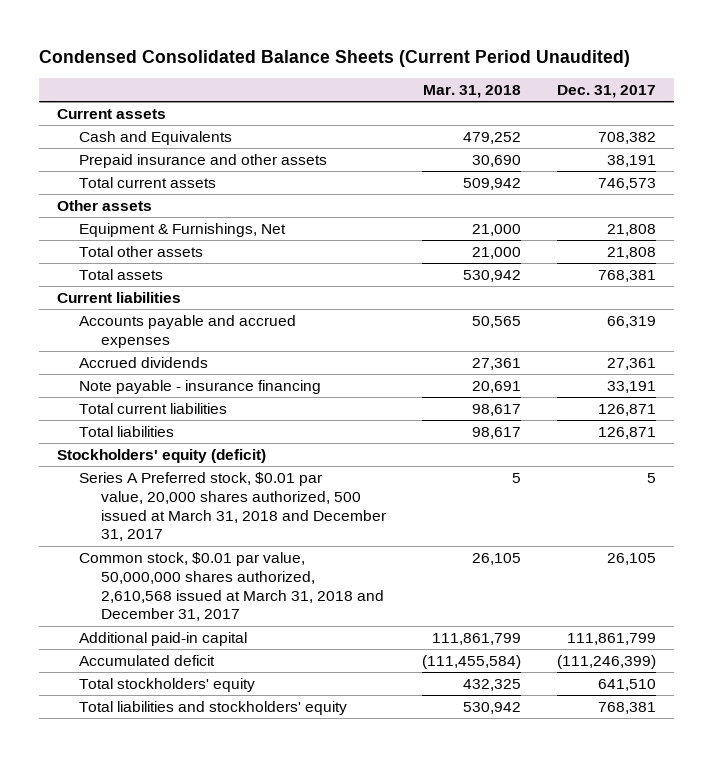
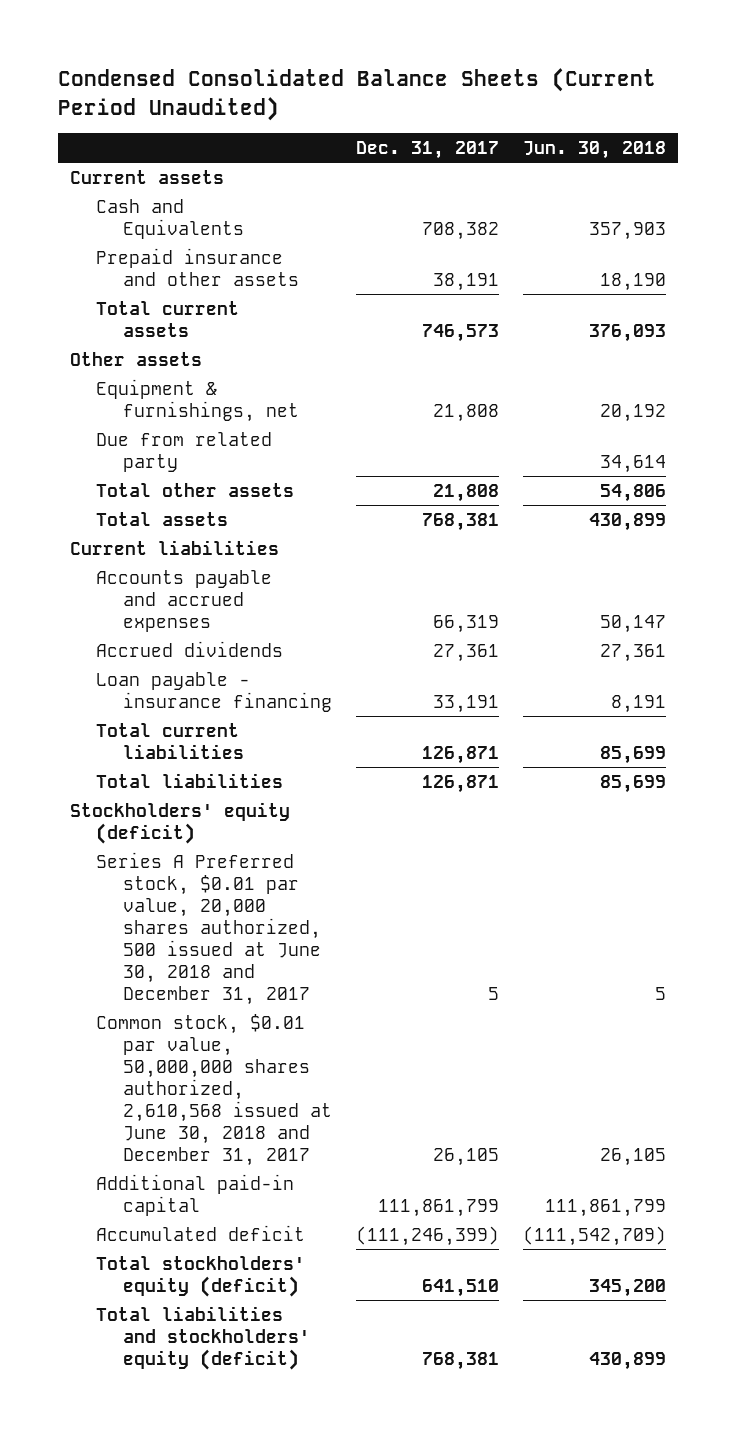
[422,85,521,99] Mar. 31, 2018 -> none
none -> [523,140,667,159] Jun. 30, 2018
[78,222,286,237] Equipment & Furnishings, Net -> [96,379,299,423] Equipment & furnishings, net
none -> [96,432,273,473] Due from related party
[78,379,321,394] Note payable - insurance financing -> [96,672,332,713] Loan payable - insurance financing
[78,471,387,542] Series A Preferred stock, $0.01 par value, 20,000 shares authorized, 500 issued at March 31, 2018 and December 31, 2017 -> [96,852,321,1006] Series A Preferred stock, $0.01 par value, 20,000 shares authorized, 500 issued at June 30, 2018 and December 31, 2017
[78,551,385,622] Common stock, $0.01 par value, 50,000,000 shares authorized, 2,610,568 issued at March 31, 2018 and December 31, 2017 -> [96,1014,332,1167] Common stock, $0.01 par value, 50,000,000 shares authorized, 2,610,568 issued at June 30, 2018 and December 31, 2017
[78,677,255,692] Total stockholders' equity -> [96,1256,306,1298] Total stockholders' equity (deficit)
[78,700,347,715] Total liabilities and stockholders' equity -> [96,1306,310,1371] Total liabilities and stockholders' equity (deficit)

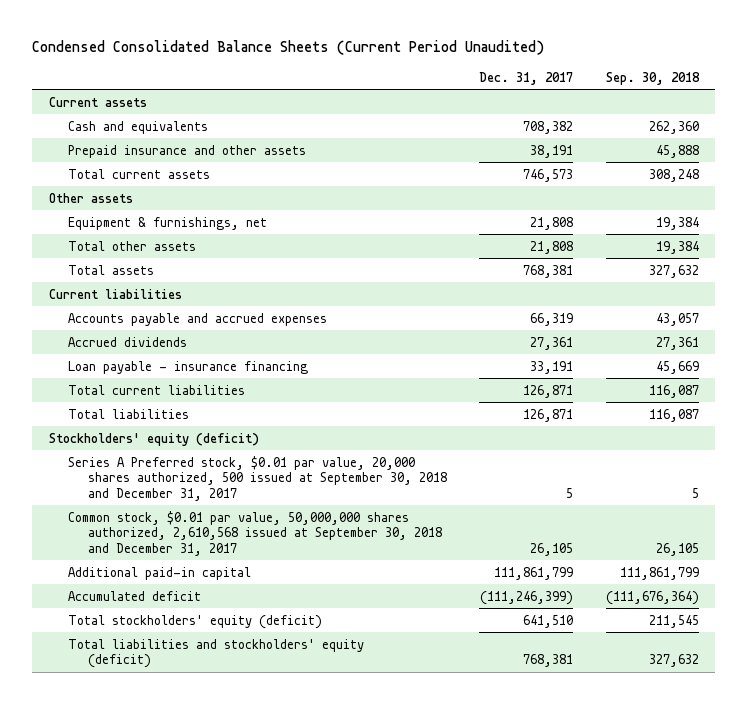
[523,140,667,159] Jun. 30, 2018 -> none
none -> [605,71,700,85] Sep. 30, 2018
[96,199,244,240] Cash and Equivalents -> [68,120,209,134] Cash and equivalents
[96,432,273,473] Due from related party -> none
[96,852,321,1006] Series A Preferred stock, $0.01 par value, 20,000 shares authorized, 500 issued at June 30, 2018 and December 31, 2017 -> [68,455,448,501] Series A Preferred stock, $0.01 par value, 20,000 shares authorized, 500 issued at September 30, 2018 and December 31, 2017
[96,1014,332,1167] Common stock, $0.01 par value, 50,000,000 shares authorized, 2,610,568 issued at June 30, 2018 and December 31, 2017 -> [68,510,443,556] Common stock, $0.01 par value, 50,000,000 shares authorized, 2,610,568 issued at September 30, 2018 and December 31, 2017

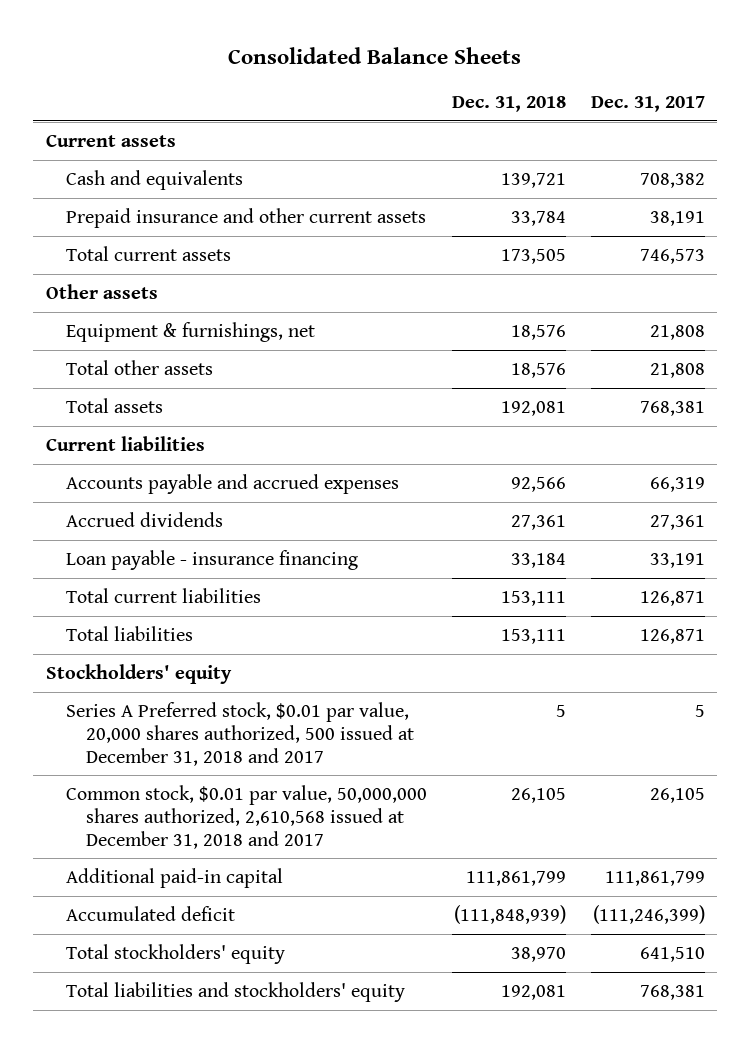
[32,40,545,56] Condensed Consolidated Balance Sheets (Current Period Unaudited) -> [228,46,522,64] Consolidated Balance Sheets
[605,71,700,85] Sep. 30, 2018 -> none
none -> [451,96,566,113] Dec. 31, 2018
[68,144,307,158] Prepaid insurance and other assets -> [65,207,426,228] Prepaid insurance and other current assets
[48,432,259,446] Stockholders' equity (deficit) -> [45,663,232,684] Stockholders' equity
[68,455,448,501] Series A Preferred stock, $0.01 par value, 20,000 shares authorized, 500 issued at September 30, 2018 and December 31, 2017 -> [65,701,415,766] Series A Preferred stock, $0.01 par value, 20,000 shares authorized, 500 issued at December 31, 2018 and 2017
[68,510,443,556] Common stock, $0.01 par value, 50,000,000 shares authorized, 2,610,568 issued at September 30, 2018 and December 31, 2017 -> [65,784,427,849] Common stock, $0.01 par value, 50,000,000 shares authorized, 2,610,568 issued at December 31, 2018 and 2017
[68,614,323,629] Total stockholders' equity (deficit) -> [65,943,285,964] Total stockholders' equity
[68,638,365,669] Total liabilities and stockholders' equity (deficit) -> [65,981,405,1002] Total liabilities and stockholders' equity

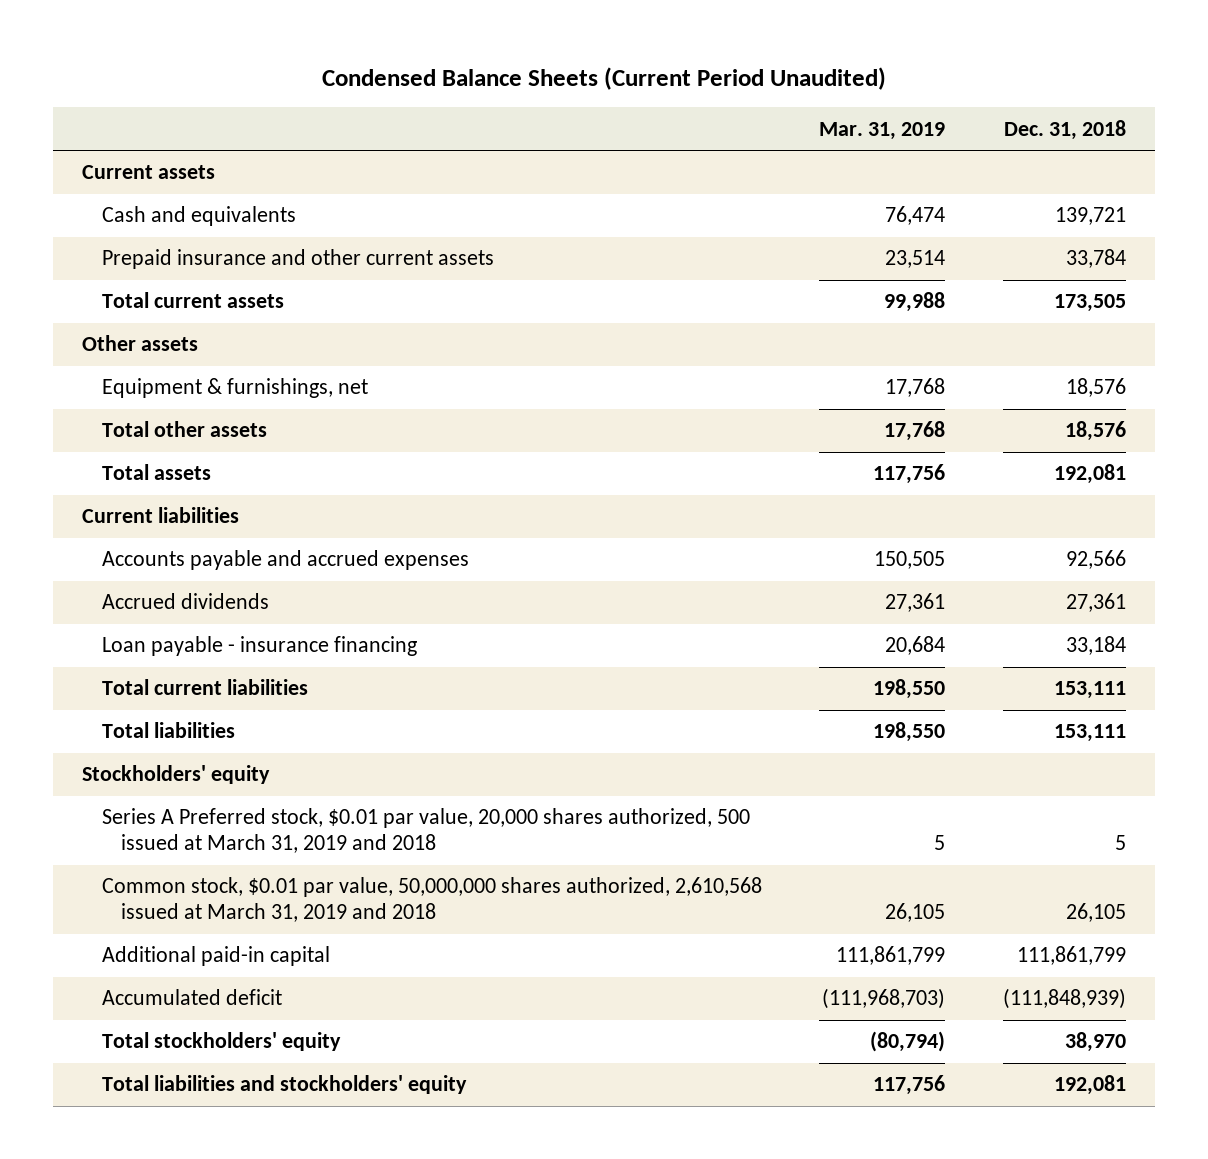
[228,46,522,64] Consolidated Balance Sheets -> [321,67,886,91] Condensed Balance Sheets (Current Period Unaudited)
[590,96,705,113] Dec. 31, 2017 -> none
none -> [819,121,946,140] Mar. 31, 2019
[65,701,415,766] Series A Preferred stock, $0.01 par value, 20,000 shares authorized, 500 issued at December 31, 2018 and 2017 -> [101,808,750,854] Series A Preferred stock, $0.01 par value, 20,000 shares authorized, 500 issued at March 31, 2019 and 2018
[65,784,427,849] Common stock, $0.01 par value, 50,000,000 shares authorized, 2,610,568 issued at December 31, 2018 and 2017 -> [101,877,762,923] Common stock, $0.01 par value, 50,000,000 shares authorized, 2,610,568 issued at March 31, 2019 and 2018

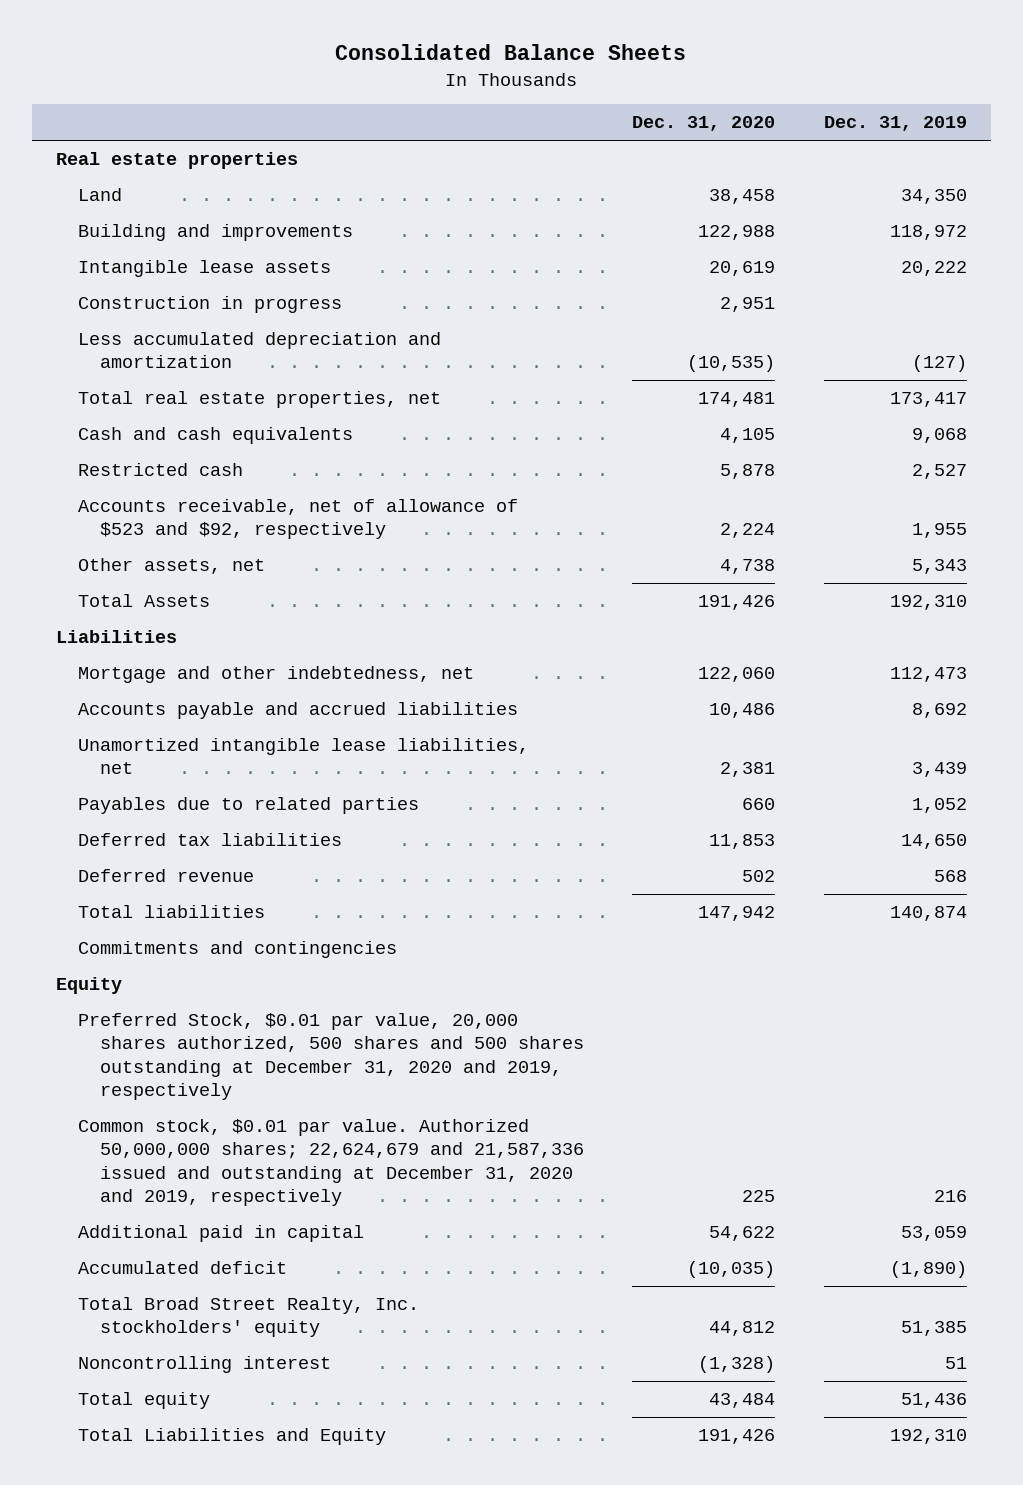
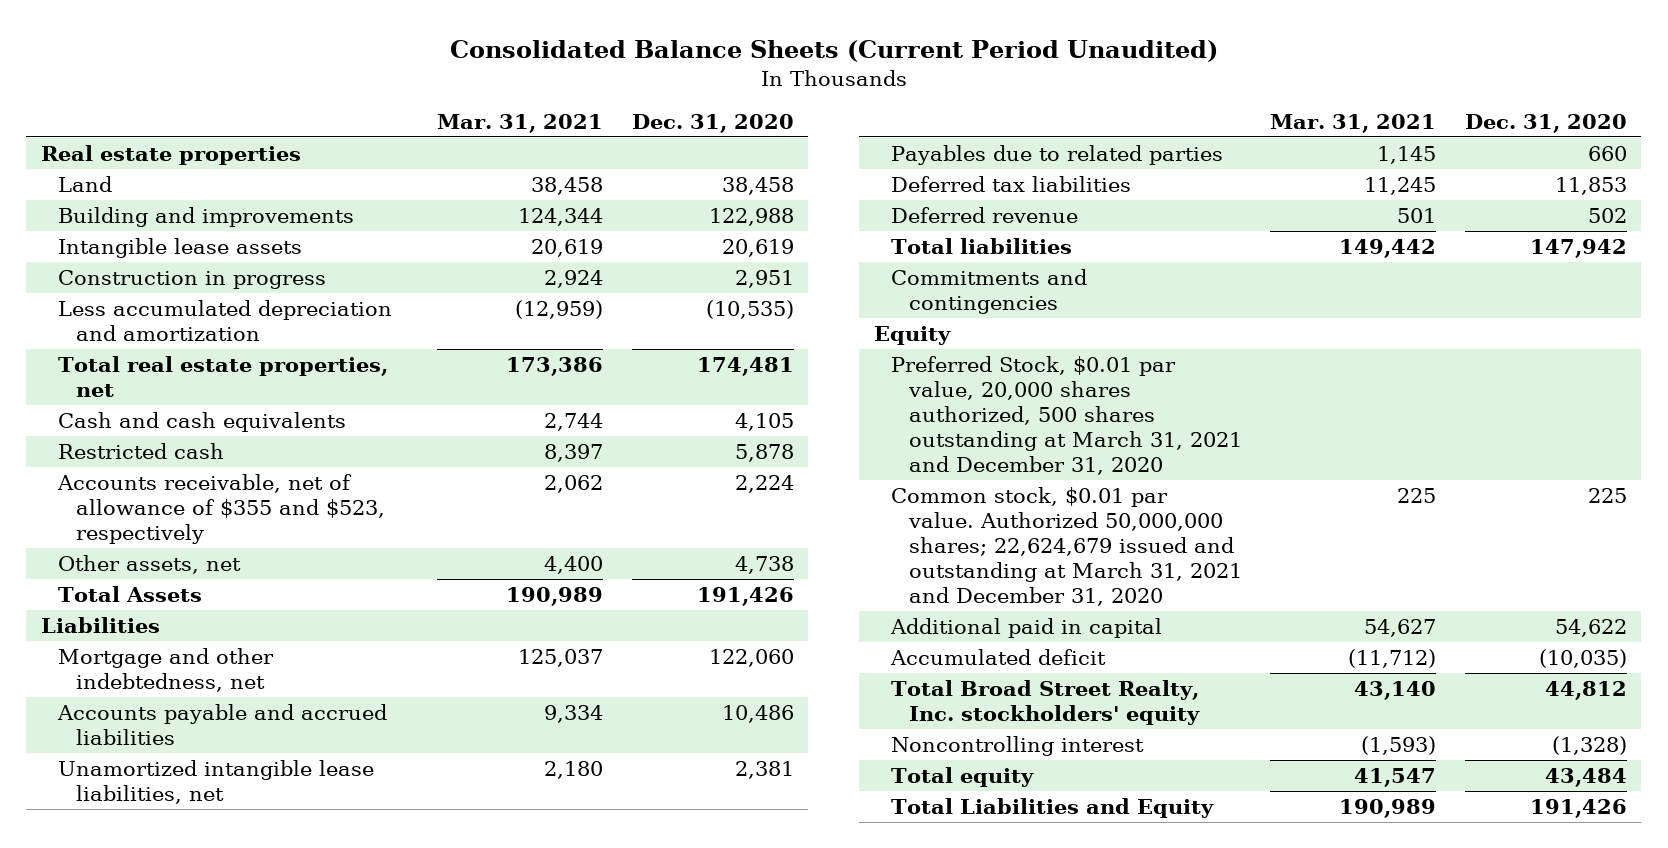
[335,44,687,61] Consolidated Balance Sheets -> [449,40,1218,63] Consolidated Balance Sheets (Current Period Unaudited)
[823,116,967,132] Dec. 31, 2019 -> none
none -> [437,113,604,133] Mar. 31, 2021
[77,499,518,540] Accounts receivable, net of allowance of $523 and $92, respectively -> [57,473,385,545] Accounts receivable, net of allowance of $355 and $523, respectively
[77,1013,584,1101] Preferred Stock, $0.01 par value, 20,000 shares authorized, 500 shares and 500 shares outstanding at December 31, 2020 and 2019, respectively -> [891,355,1242,476] Preferred Stock, $0.01 par value, 20,000 shares authorized, 500 shares outstanding at March 31, 2021 and December 31, 2020
[77,1119,584,1207] Common stock, $0.01 par value. Authorized 50,000,000 shares; 22,624,679 and 21,587,336 issued and outstanding at December 31, 2020 and 2019, respectively -> [891,486,1242,607] Common stock, $0.01 par value. Authorized 50,000,000 shares; 22,624,679 issued and outstanding at March 31, 2021 and December 31, 2020

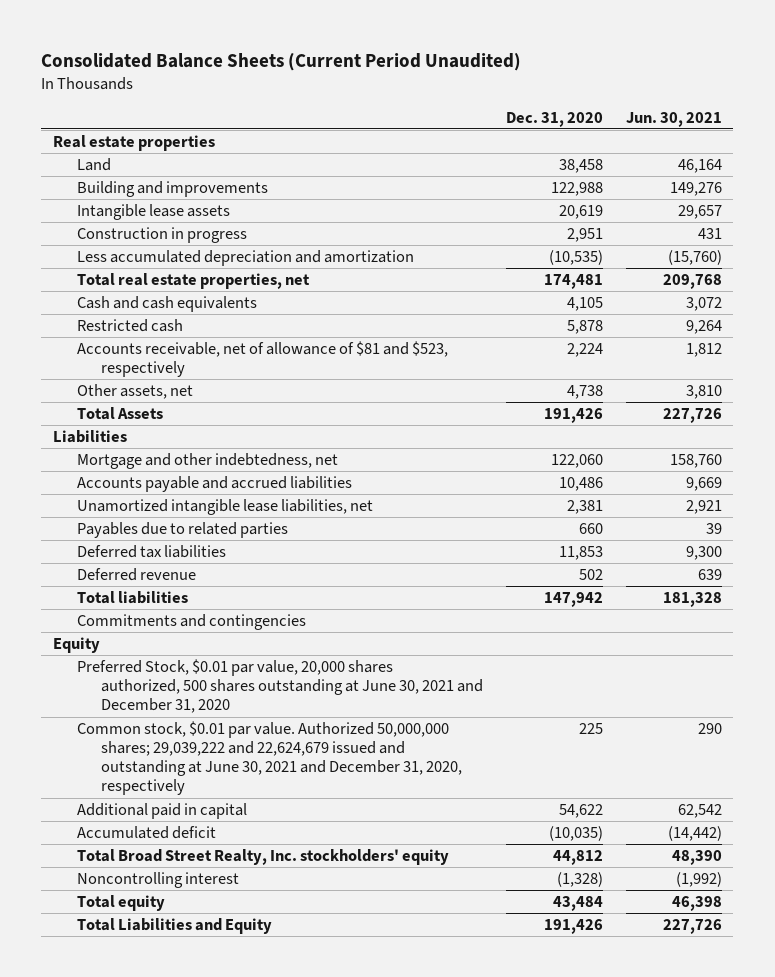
[437,113,604,133] Mar. 31, 2021 -> none
none -> [625,111,722,127] Jun. 30, 2021
[57,473,385,545] Accounts receivable, net of allowance of $355 and $523, respectively -> [76,341,448,378] Accounts receivable, net of allowance of $81 and $523, respectively
[891,355,1242,476] Preferred Stock, $0.01 par value, 20,000 shares authorized, 500 shares outstanding at March 31, 2021 and December 31, 2020 -> [76,659,483,714] Preferred Stock, $0.01 par value, 20,000 shares authorized, 500 shares outstanding at June 30, 2021 and December 31, 2020
[891,486,1242,607] Common stock, $0.01 par value. Authorized 50,000,000 shares; 22,624,679 issued and outstanding at March 31, 2021 and December 31, 2020 -> [76,721,462,796] Common stock, $0.01 par value. Authorized 50,000,000 shares; 29,039,222 and 22,624,679 issued and outstanding at June 30, 2021 and December 31, 2020, respectively

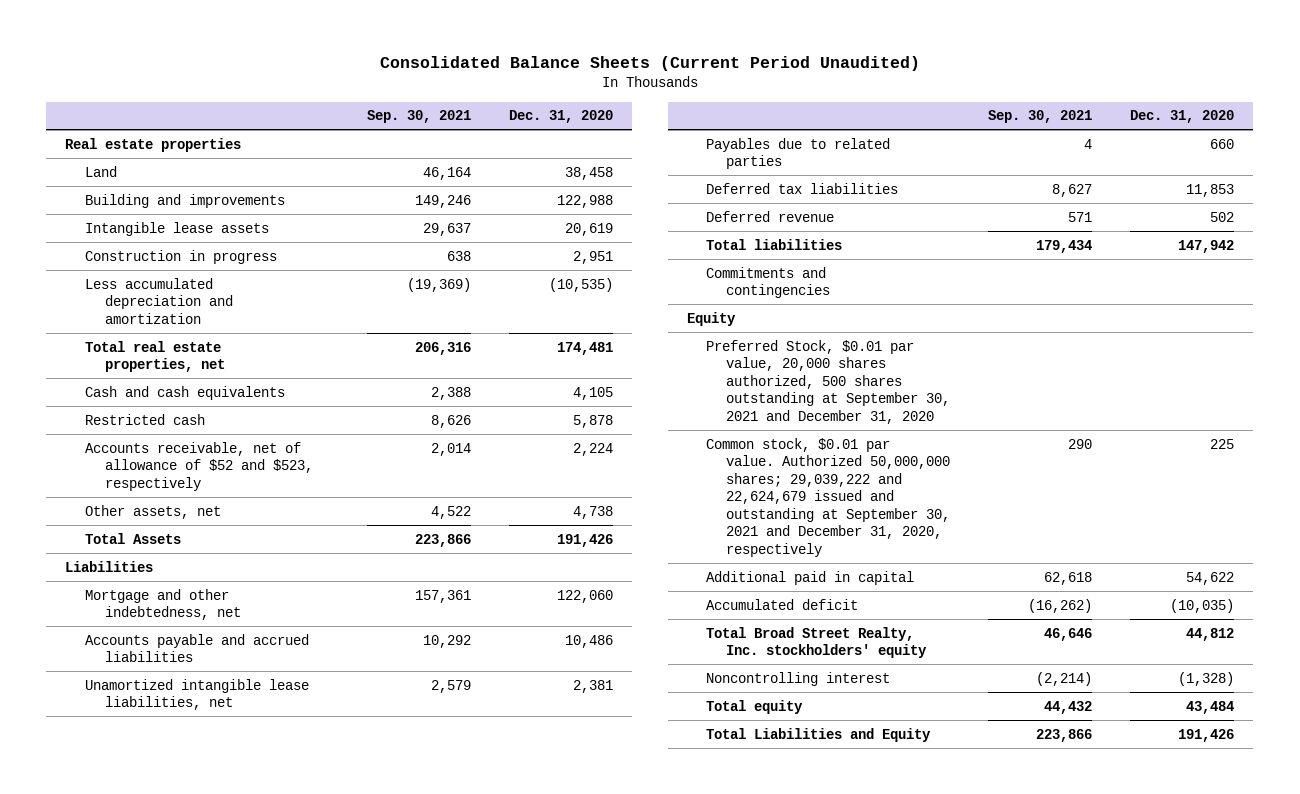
[625,111,722,127] Jun. 30, 2021 -> none
none -> [366,110,471,124] Sep. 30, 2021
[76,341,448,378] Accounts receivable, net of allowance of $81 and $523, respectively -> [84,441,313,491] Accounts receivable, net of allowance of $52 and $523, respectively
[76,659,483,714] Preferred Stock, $0.01 par value, 20,000 shares authorized, 500 shares outstanding at June 30, 2021 and December 31, 2020 -> [706,339,950,424] Preferred Stock, $0.01 par value, 20,000 shares authorized, 500 shares outstanding at September 30, 2021 and December 31, 2020
[76,721,462,796] Common stock, $0.01 par value. Authorized 50,000,000 shares; 29,039,222 and 22,624,679 issued and outstanding at June 30, 2021 and December 31, 2020, respectively -> [706,437,950,557] Common stock, $0.01 par value. Authorized 50,000,000 shares; 29,039,222 and 22,624,679 issued and outstanding at September 30, 2021 and December 31, 2020, respectively

